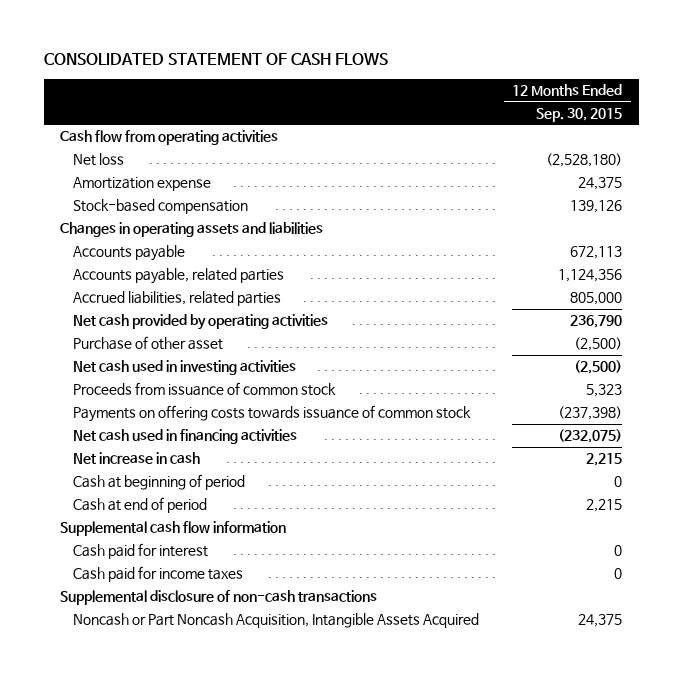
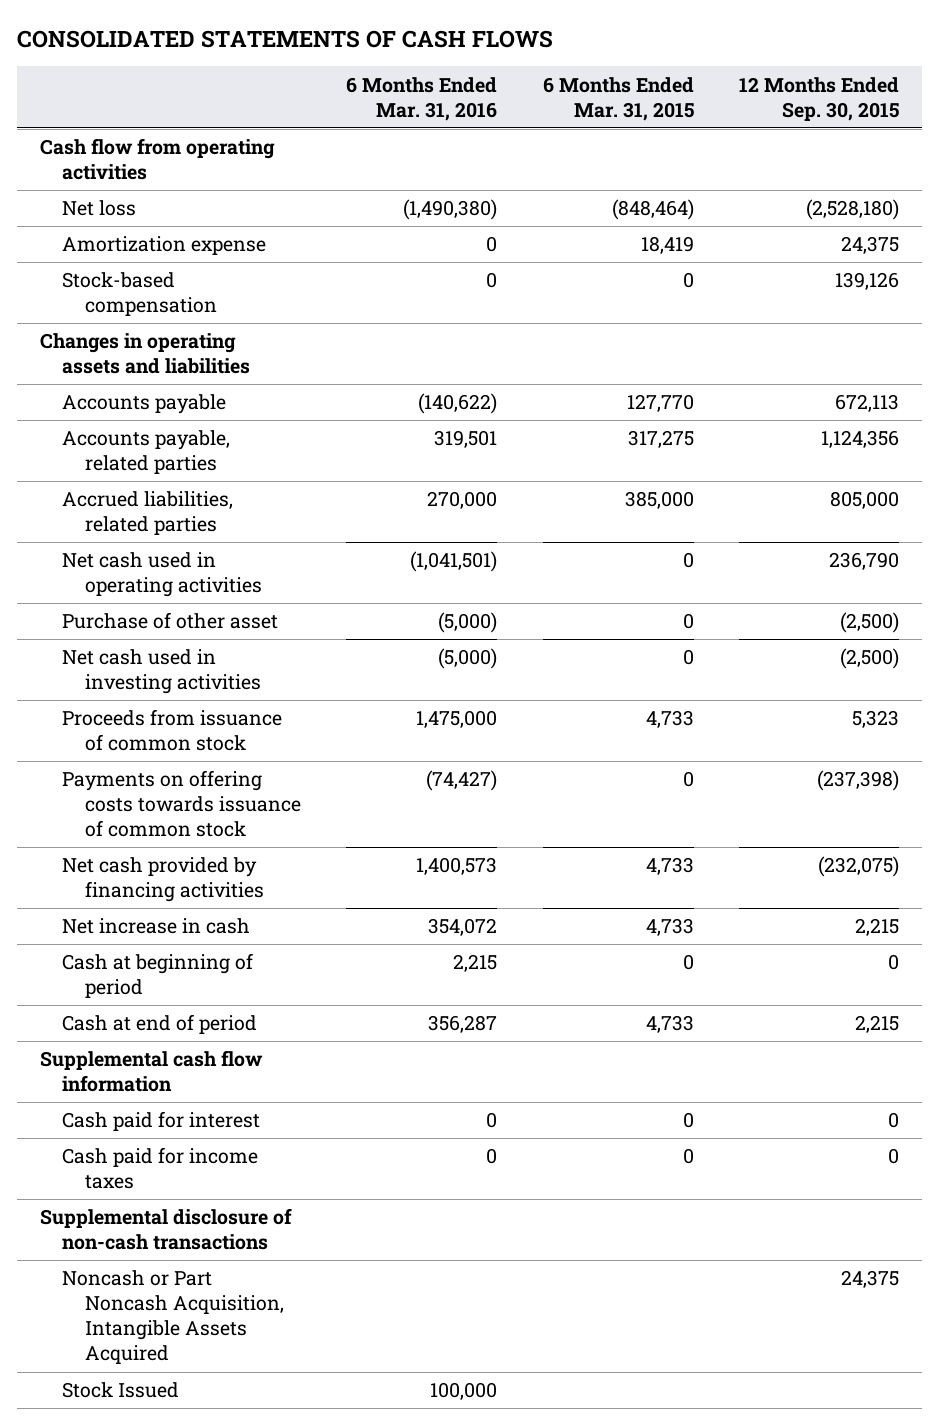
[43,53,388,66] CONSOLIDATED STATEMENT OF CASH FLOWS -> [17,30,554,49] CONSOLIDATED STATEMENTS OF CASH FLOWS
none -> [346,76,498,121] 6 Months Ended Mar. 31, 2016
none -> [542,76,694,121] 6 Months Ended Mar. 31, 2015
[72,314,328,331] Net cash provided by operating activities -> [62,552,263,598] Net cash used in operating activities
[72,429,297,445] Net cash used in financing activities -> [62,857,265,903] Net cash provided by financing activities
none -> [62,1382,180,1399] Stock Issued

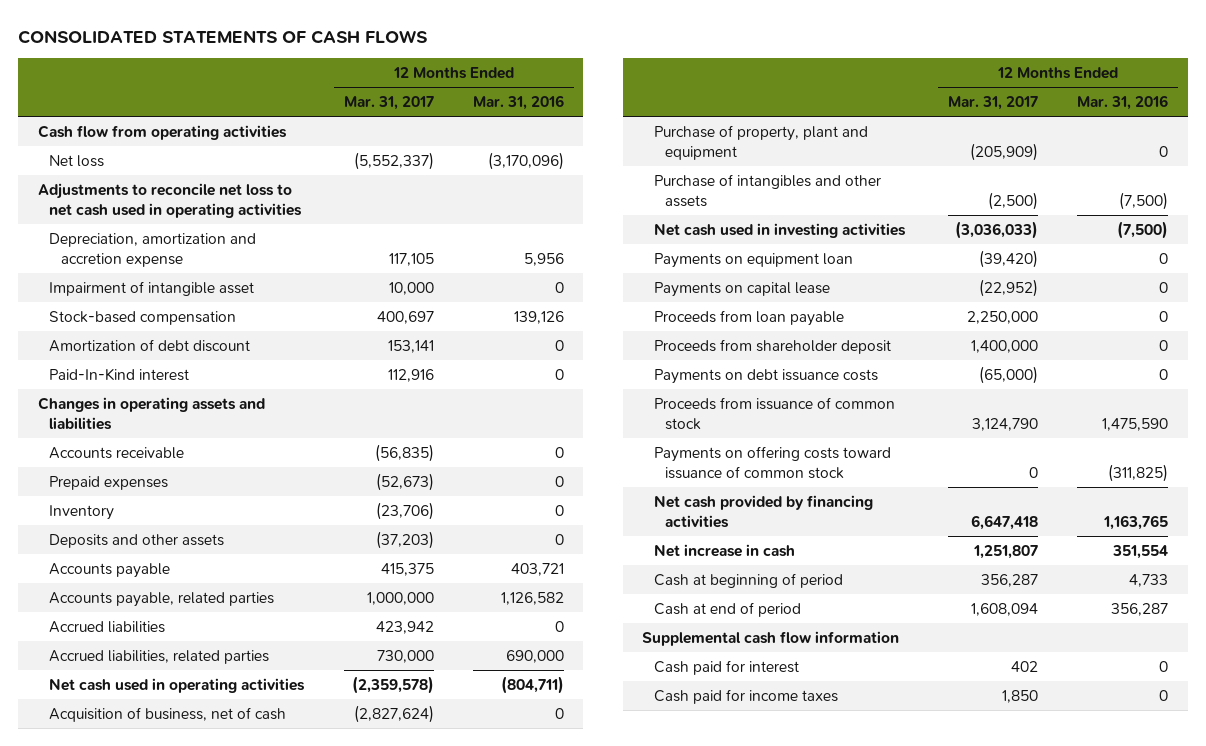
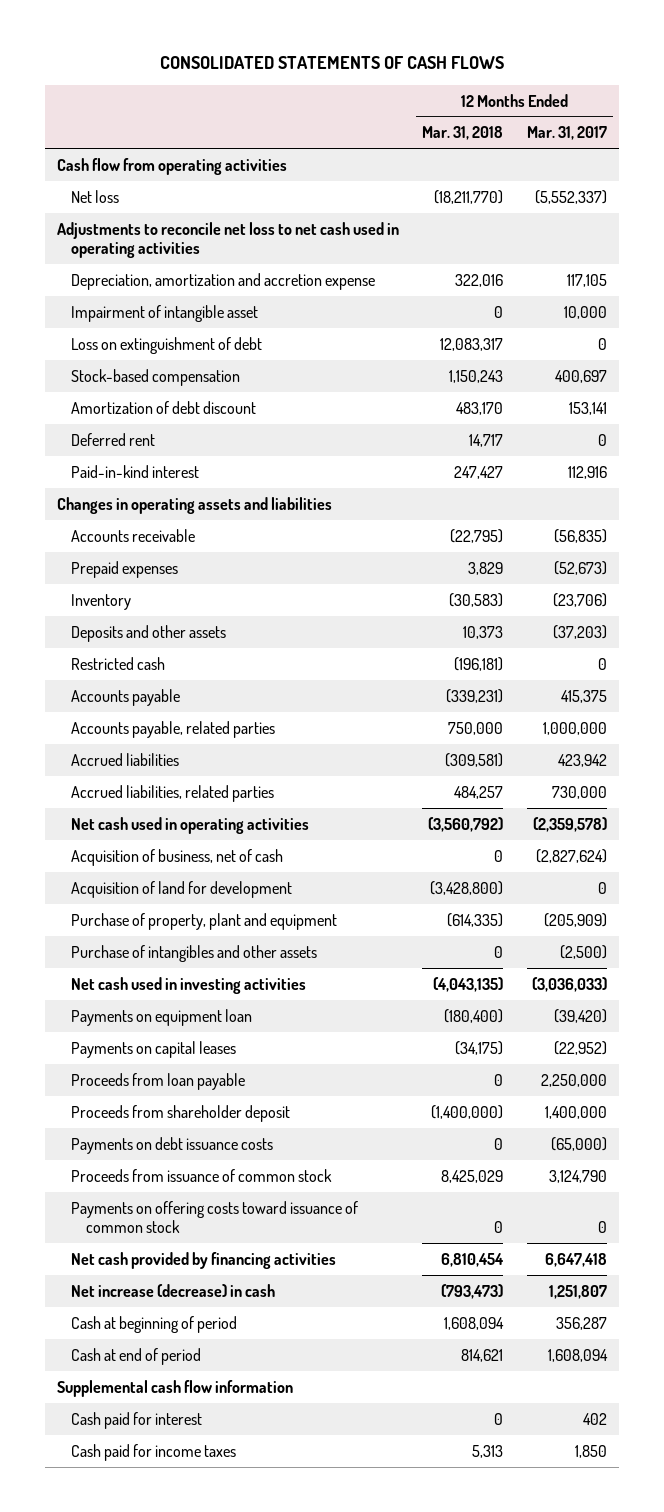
[472,95,564,111] Mar. 31, 2016 -> none
none -> [422,126,504,141] Mar. 31, 2018
none -> [71,336,263,354] Loss on extinguishment of debt
none -> [71,432,156,446] Deferred rent
[49,367,190,381] Paid-In-Kind interest -> [71,464,200,478] Paid-in-kind interest
none -> [71,656,166,670] Restricted cash
none -> [71,880,293,898] Acquisition of land for development
[653,281,830,297] Payments on capital lease -> [71,1040,237,1058] Payments on capital leases
[653,543,795,557] Net increase in cash -> [71,1283,276,1297] Net increase (decrease) in cash

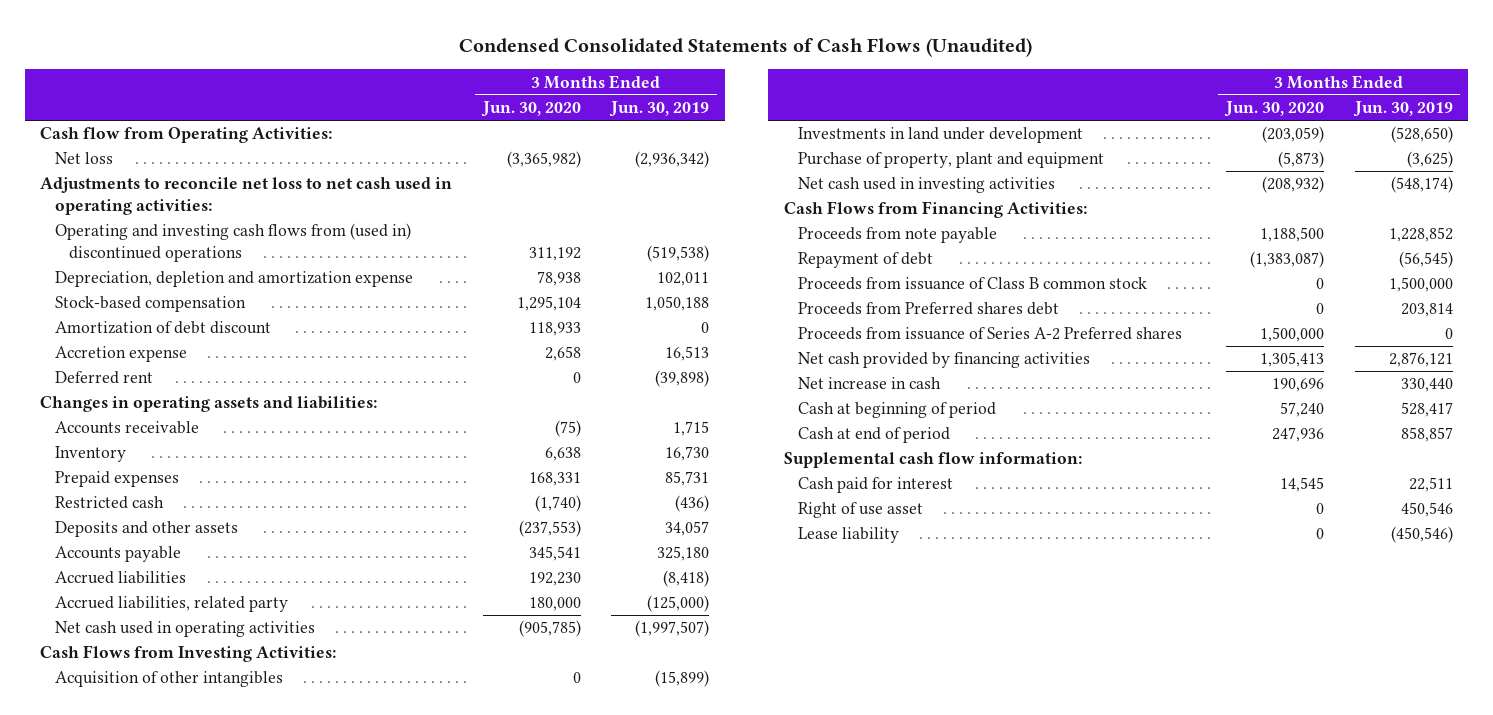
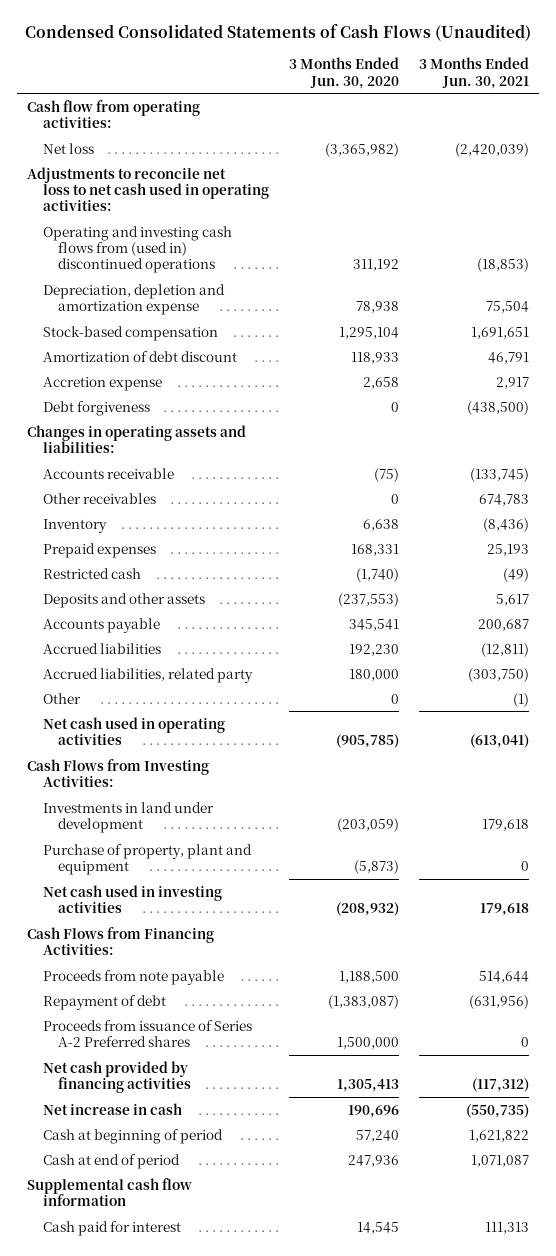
[609,101,710,118] Jun. 30, 2019 -> none
none -> [418,57,529,89] 3 Months Ended Jun. 30, 2021
[40,127,333,144] Cash flow from Operating Activities: -> [27,99,201,128] Cash flow from operating activities:
[54,371,153,385] Deferred rent -> none
none -> [42,400,150,416] Debt forgiveness
none -> [42,492,156,504] Other receivables
none -> [42,692,81,704] Other
[54,671,283,688] Acquisition of other intangibles -> none
[797,277,1147,291] Proceeds from issuance of Class B common stock -> none
[797,302,1059,316] Proceeds from Preferred shares debt -> none
[783,452,1082,469] Supplemental cash flow information: -> [27,1177,193,1206] Supplemental cash flow information
[797,502,923,519] Right of use asset -> none
[797,527,899,544] Lease liability -> none

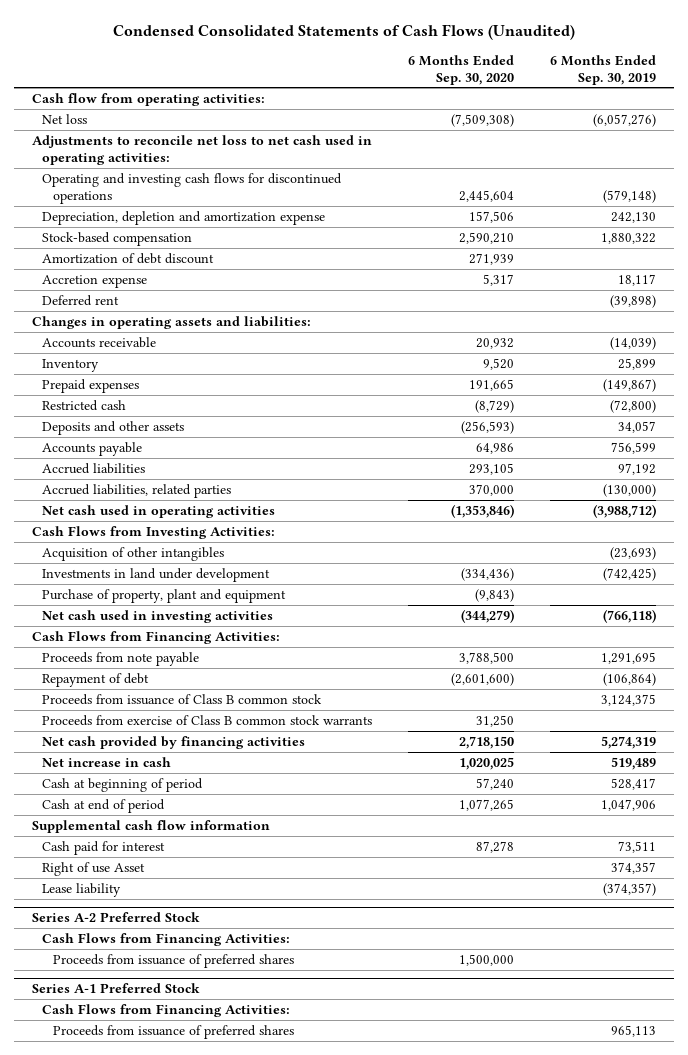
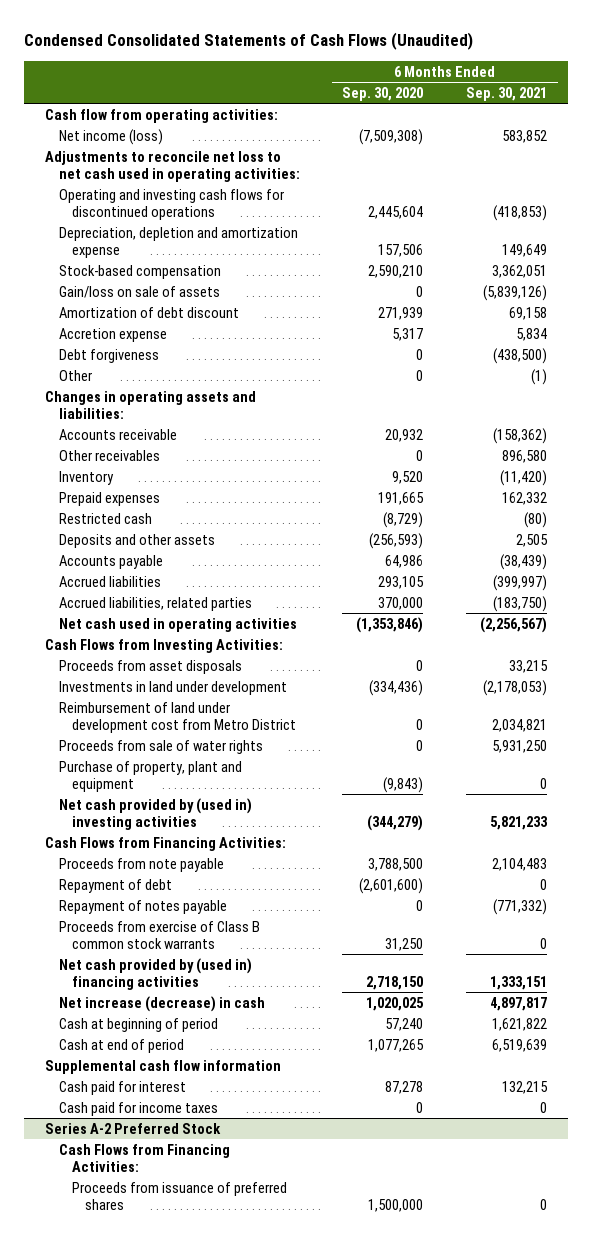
[549,54,656,85] 6 Months Ended Sep. 30, 2019 -> none
none -> [465,86,547,101] Sep. 30, 2021
[42,113,88,124] Net loss -> [58,128,163,145] Net income (loss)
none -> [58,285,220,298] Gain/loss on sale of assets
[42,294,120,306] Deferred rent -> none
none -> [58,348,159,363] Debt forgiveness
none -> [58,369,92,381] Other
none -> [58,449,160,461] Other receivables
[42,546,225,561] Acquisition of other intangibles -> none
none -> [58,659,242,674] Proceeds from asset disposals
none -> [58,701,297,733] Reimbursement of land under development cost from Metro District
none -> [58,739,263,754] Proceeds from sale of water rights
[42,609,274,623] Net cash used in investing activities -> [58,797,252,830] Net cash provided by (used in) investing activities
[42,693,323,705] Proceeds from issuance of Class B common stock -> none
none -> [58,899,227,914] Repayment of notes payable
[42,735,306,749] Net cash provided by financing activities -> [58,957,252,990] Net cash provided by (used in) financing activities
[42,756,172,767] Net increase in cash -> [58,995,265,1012] Net increase (decrease) in cash
[42,861,146,876] Right of use Asset -> none
[42,882,122,897] Lease liability -> none
none -> [58,1101,218,1116] Cash paid for income taxes
[31,983,200,994] Series A-1 Preferred Stock -> none
[42,1003,291,1017] Cash Flows from Financing Activities: -> none
[53,1024,295,1039] Proceeds from issuance of preferred shares -> none

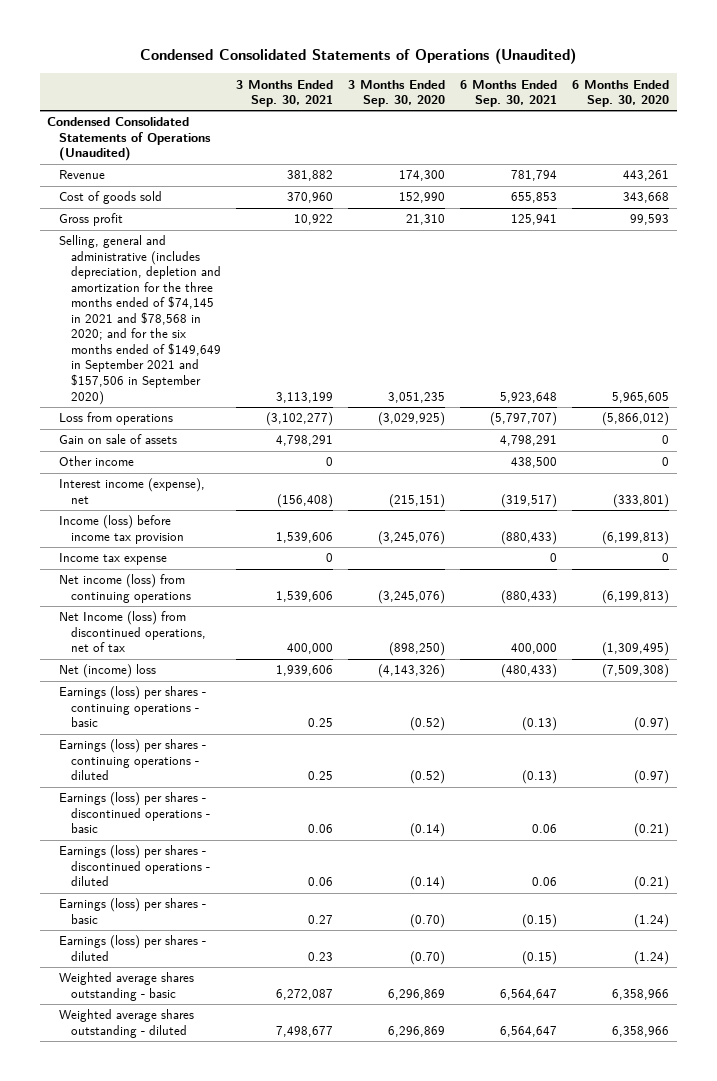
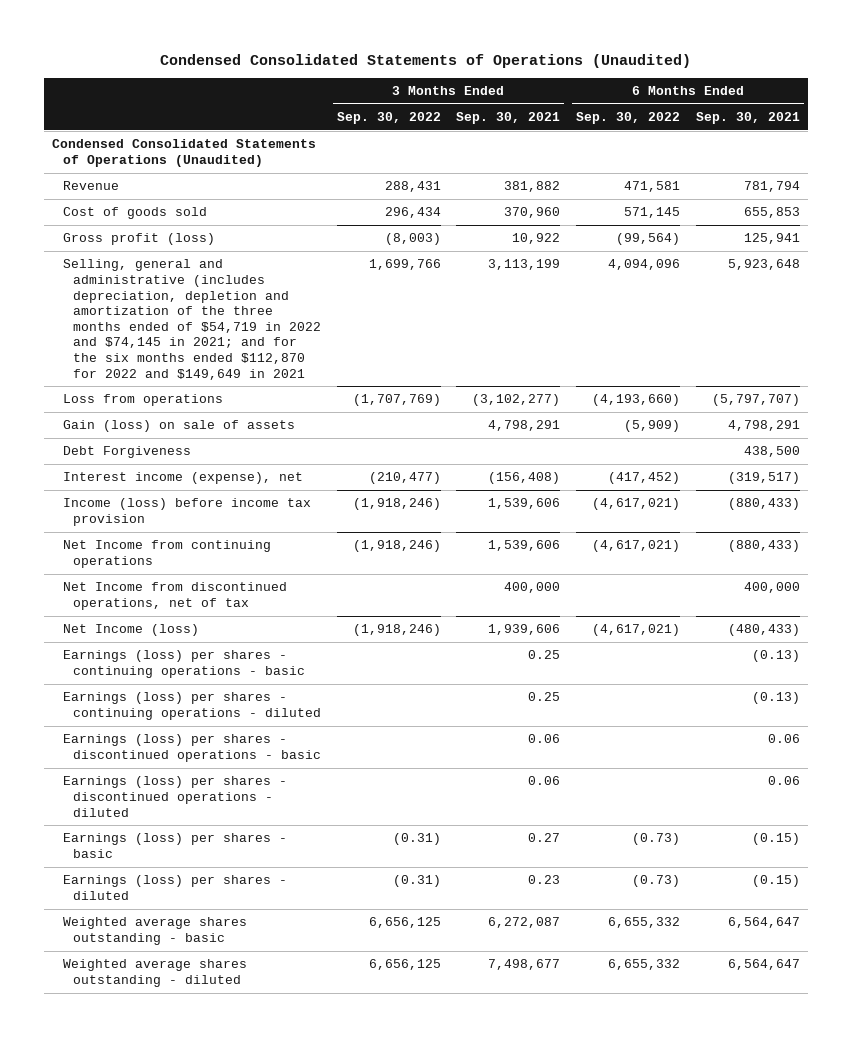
[348,79,446,108] 3 Months Ended Sep. 30, 2020 -> none
[572,79,670,108] 6 Months Ended Sep. 30, 2020 -> none
none -> [336,111,441,124] Sep. 30, 2022
none -> [575,111,680,124] Sep. 30, 2022
[59,213,124,227] Gross profit -> [62,233,215,246] Gross profit (loss)
[59,235,222,405] Selling, general and administrative (includes depreciation, depletion and amortization for the three months ended of $74,145 in 2021 and $78,568 in 2020; and for the six months ended of $149,649 in September 2021 and $157,506 in September 2020) -> [62,259,321,380] Selling, general and administrative (includes depreciation, depletion and amortization of the three months ended of $54,719 in 2022 and $74,145 in 2021; and for the six months ended $112,870 for 2022 and $149,649 in 2021
[59,456,135,467] Other income -> none
[59,434,178,445] Gain on sale of assets -> [62,420,295,433] Gain (loss) on sale of assets
none -> [62,446,191,459] Debt Forgiveness
[59,553,168,566] Income tax expense -> none
[59,574,192,603] Net income (loss) from continuing operations -> [62,540,271,568] Net Income from continuing operations
[59,611,207,653] Net Income (loss) from discontinued operations, net of tax -> [62,582,287,610] Net Income from discontinued operations, net of tax
[59,664,157,679] Net (income) loss -> [62,624,199,637] Net Income (loss)

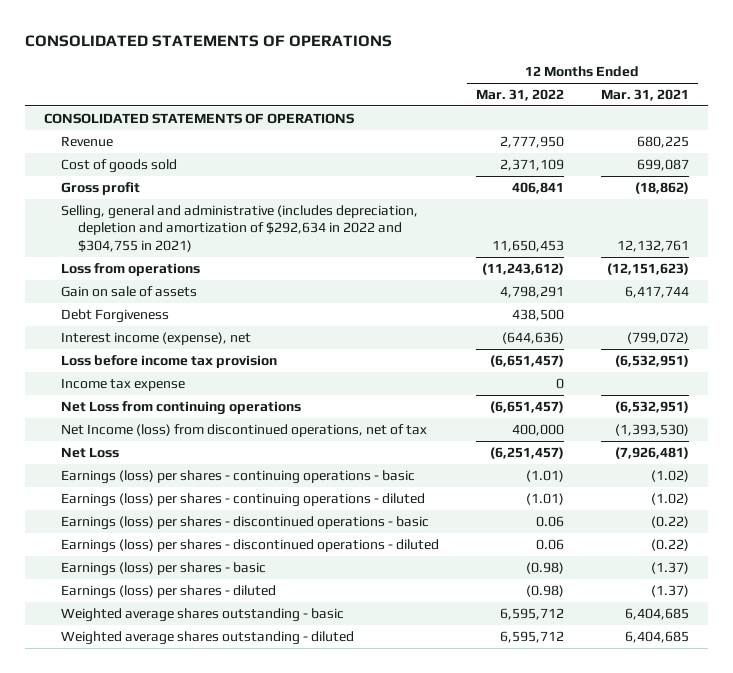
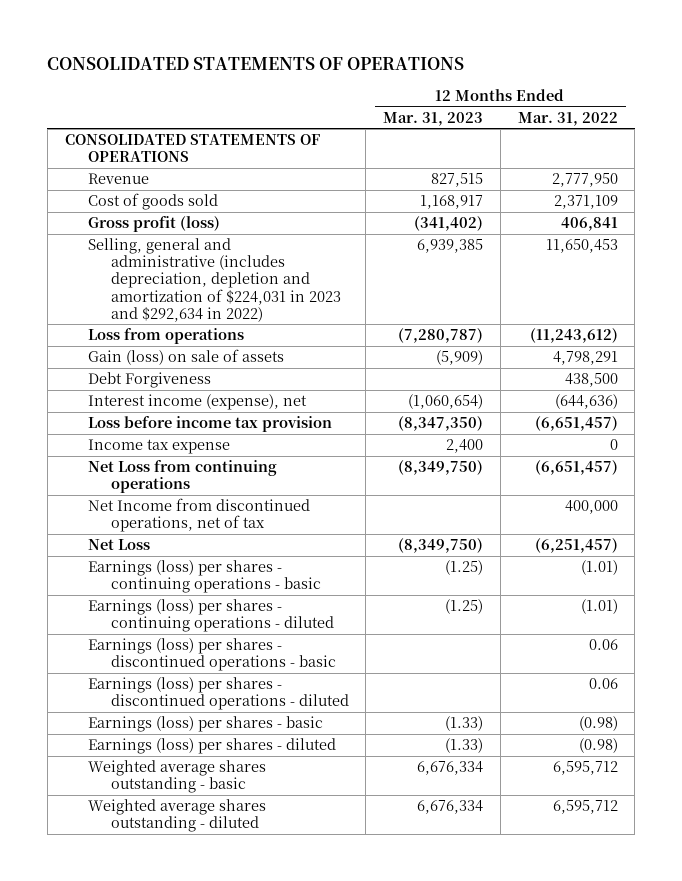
[601,88,690,101] Mar. 31, 2021 -> none
none -> [383,111,484,126] Mar. 31, 2023
[60,181,140,195] Gross profit -> [87,216,220,233] Gross profit (loss)
[60,204,418,253] Selling, general and administrative (includes depreciation, depletion and amortization of $292,634 in 2022 and $304,755 in 2021) -> [87,238,341,322] Selling, general and administrative (includes depreciation, depletion and amortization of $224,031 in 2023 and $292,634 in 2022)
[60,285,197,297] Gain on sale of assets -> [87,349,284,366] Gain (loss) on sale of assets
[60,423,427,437] Net Income (loss) from discontinued operations, net of tax -> [87,498,310,533] Net Income from discontinued operations, net of tax

